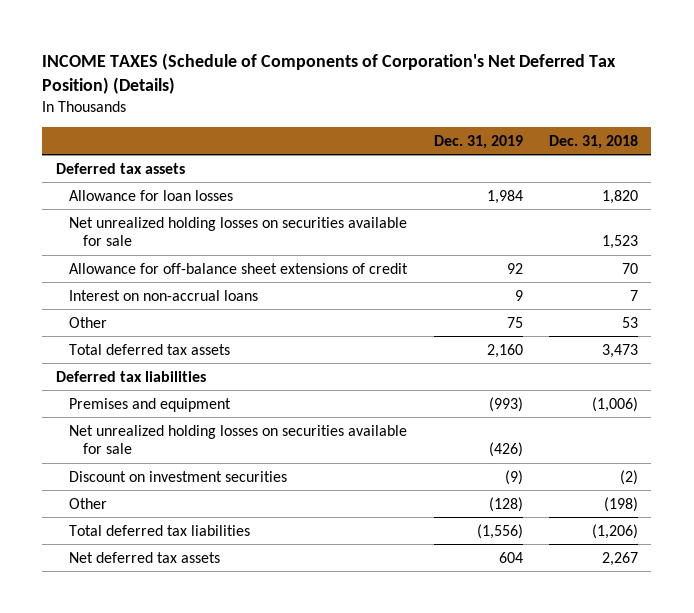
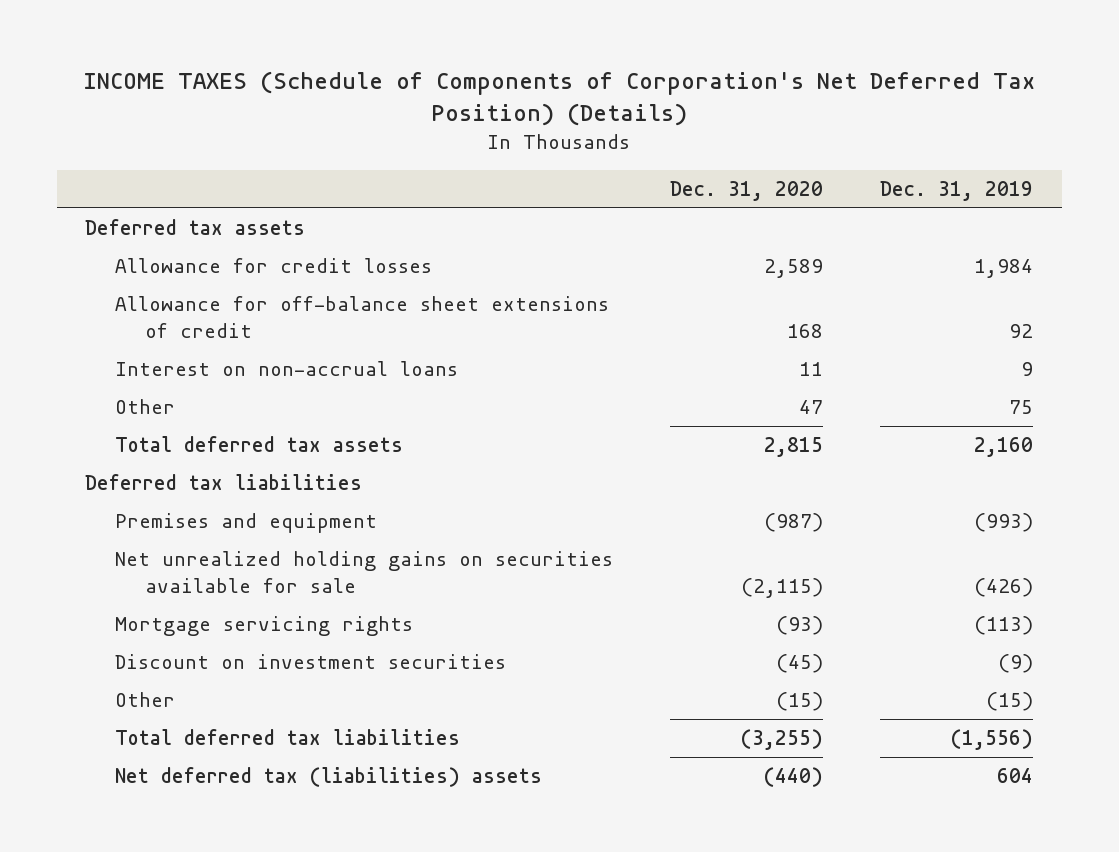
[548,134,638,149] Dec. 31, 2018 -> none
none -> [670,180,824,201] Dec. 31, 2020
[69,216,408,246] Net unrealized holding losses on securities available for sale -> none
[69,189,234,201] Allowance for loan losses -> [115,258,433,274] Allowance for credit losses
[69,424,408,454] Net unrealized holding losses on securities available for sale -> [115,551,614,593] Net unrealized holding gains on securities available for sale
none -> [115,616,414,637] Mortgage servicing rights
[488,496,523,512] (128) -> [986,692,1034,712] (15)
[69,551,221,563] Net deferred tax assets -> [115,767,543,788] Net deferred tax (liabilities) assets

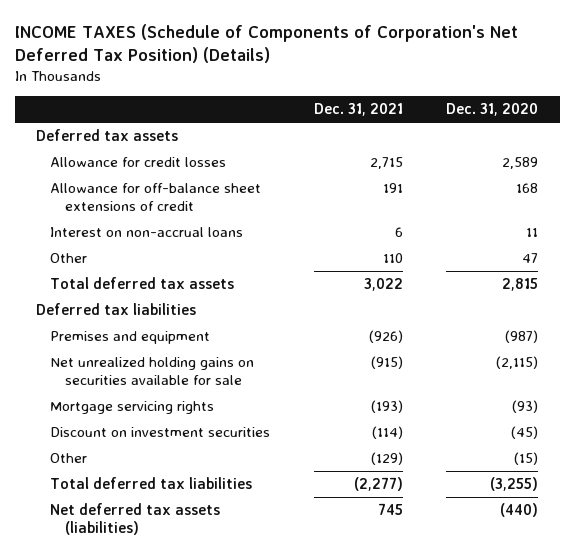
[880,180,1034,201] Dec. 31, 2019 -> none
none -> [313,103,403,117] Dec. 31, 2021
[115,767,543,788] Net deferred tax (liabilities) assets -> [50,502,221,536] Net deferred tax assets (liabilities)

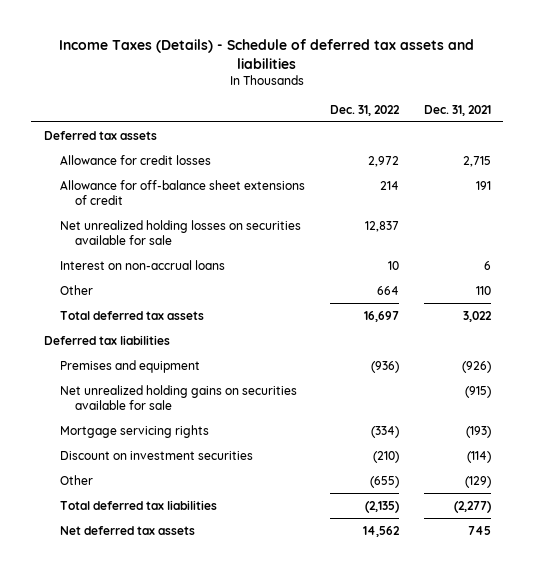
[14,23,518,64] INCOME TAXES (Schedule of Components of Corporation's Net Deferred Tax Position) (Details) -> [59,38,475,69] Income Taxes (Details) - Schedule of deferred tax assets and liabilities
[445,103,538,117] Dec. 31, 2020 -> none
none -> [329,104,400,116] Dec. 31, 2022
none -> [59,219,301,246] Net unrealized holding losses on securities available for sale
[50,502,221,536] Net deferred tax assets (liabilities) -> [59,525,195,535] Net deferred tax assets

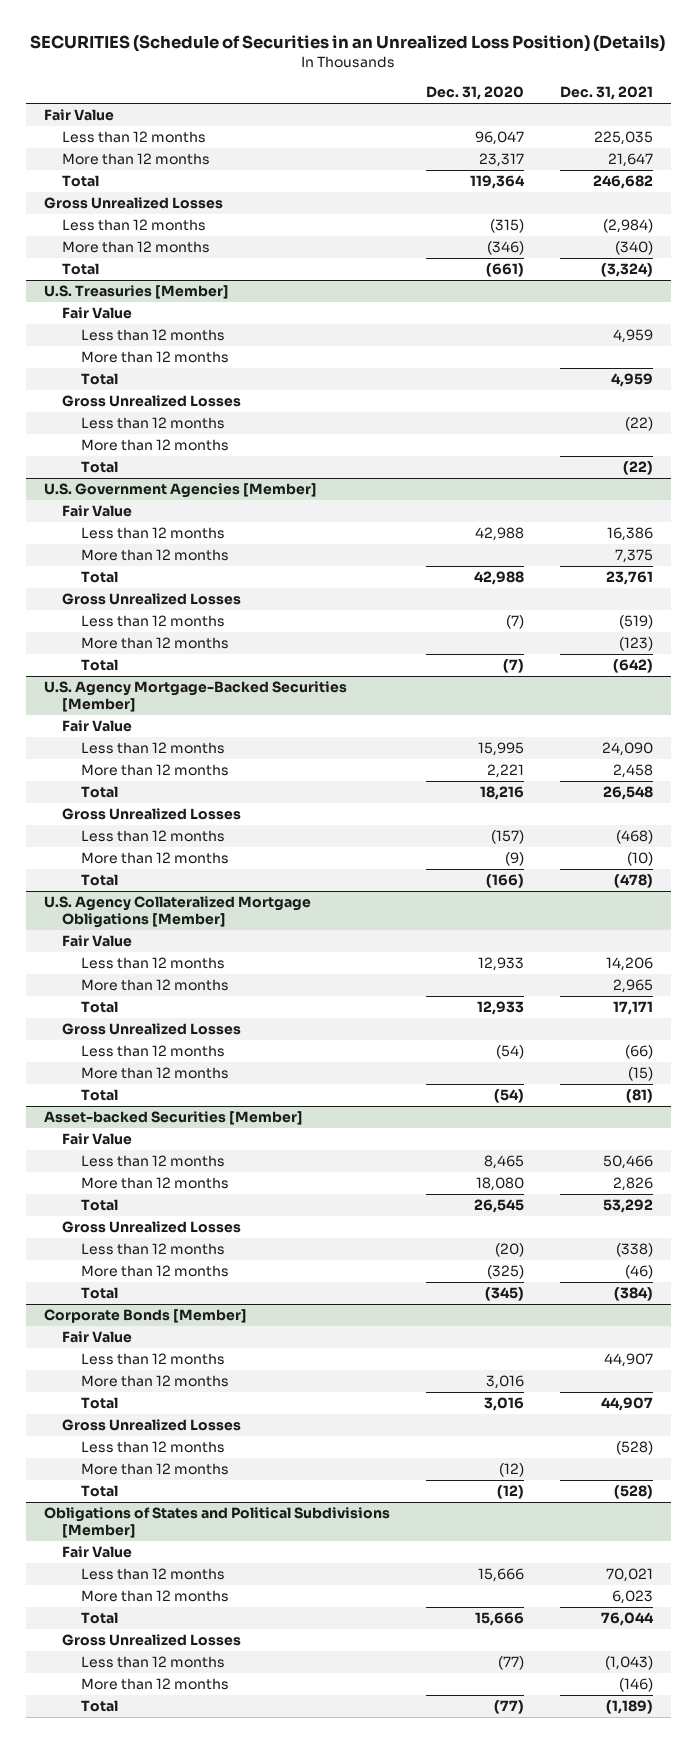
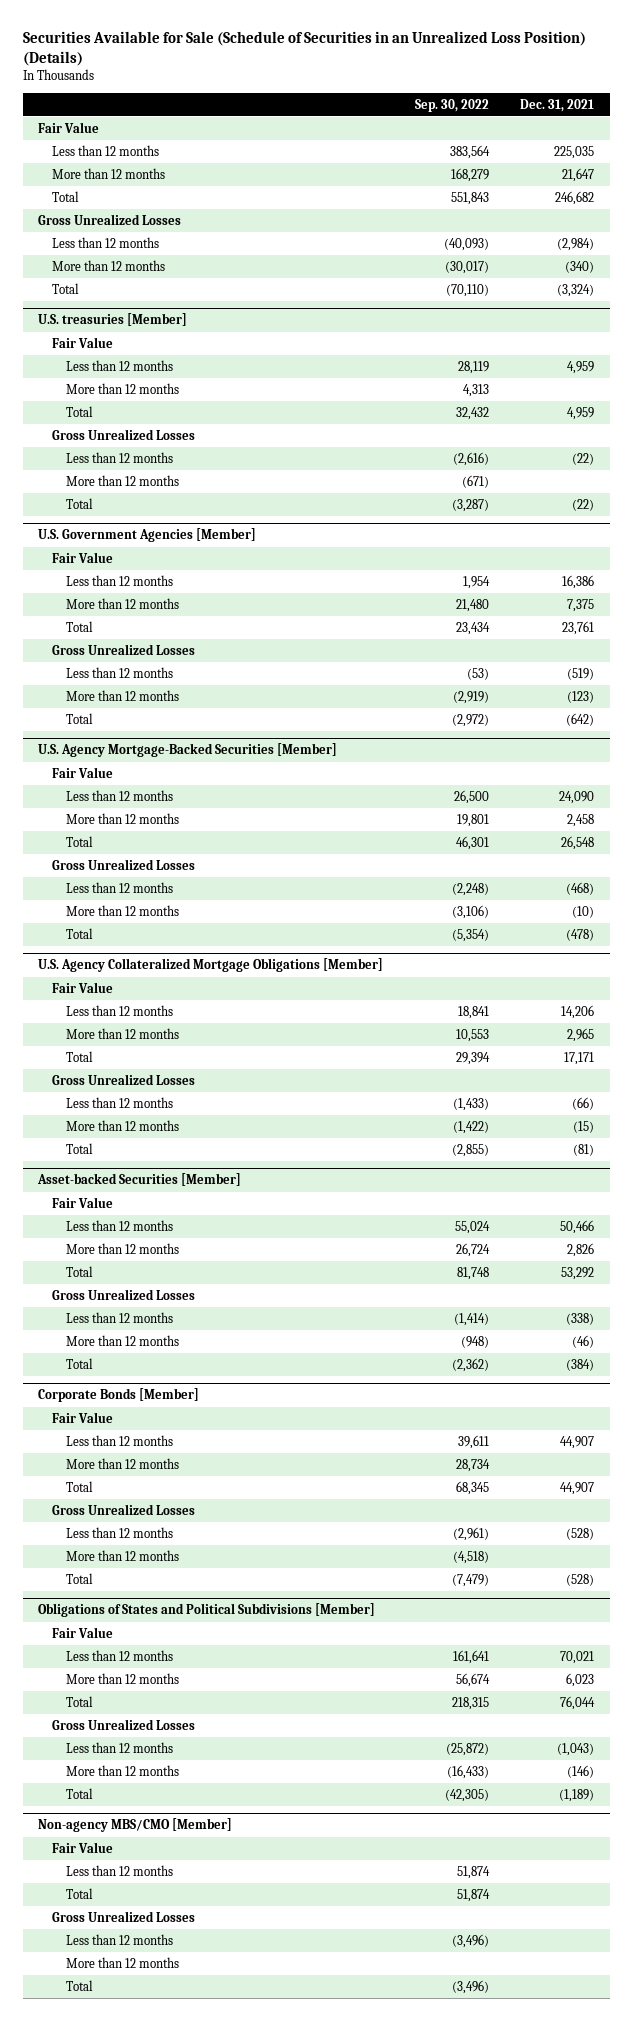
[30,34,666,52] SECURITIES (Schedule of Securities in an Unrealized Loss Position) (Details) -> [22,30,586,66] Securities Available for Sale (Schedule of Securities in an Unrealized Loss Position) (Details)
[425,86,524,101] Dec. 31, 2020 -> none
none -> [414,98,489,112] Sep. 30, 2022
[43,285,229,300] U.S. Treasuries [Member] -> [38,313,188,327] U.S. treasuries [Member]
none -> [38,1818,233,1833] Non-agency MBS/CMO [Member]
none -> [52,1841,114,1853] Fair Value
none -> [65,1864,173,1876] Less than 12 months
none -> [65,1887,93,1899] Total
none -> [52,1910,196,1922] Gross Unrealized Losses
none -> [65,1933,173,1945] Less than 12 months
none -> [65,1956,179,1968] More than 12 months
none -> [65,1979,93,1991] Total

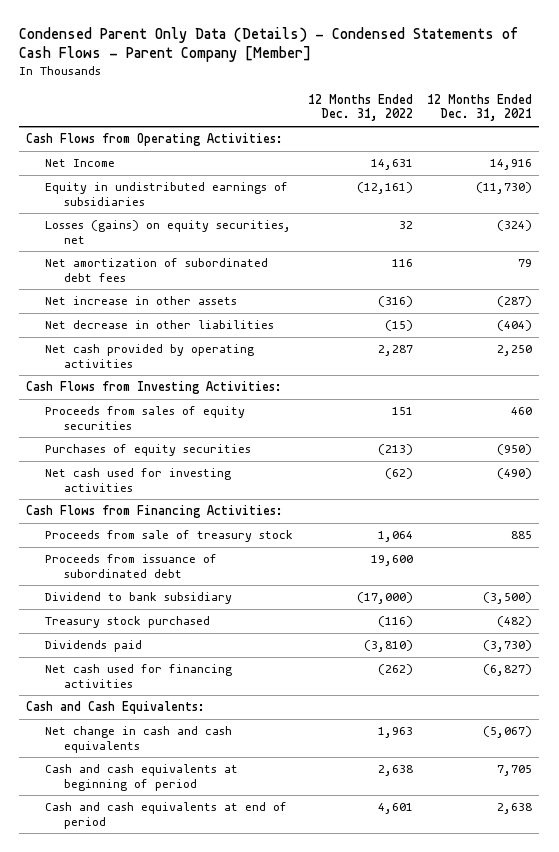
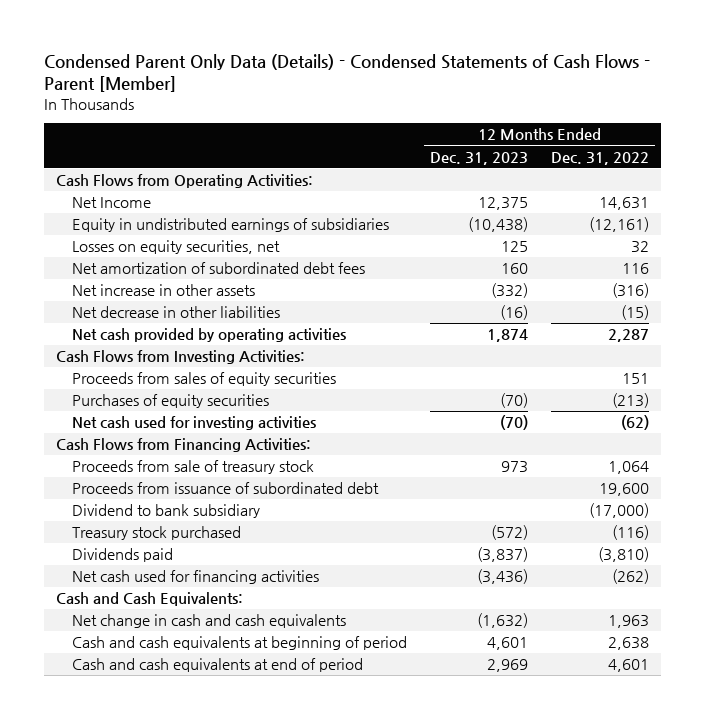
[19,26,519,63] Condensed Parent Only Data (Details) - Condensed Statements of Cash Flows - Parent Company [Member] -> [44,53,651,93] Condensed Parent Only Data (Details) - Condensed Statements of Cash Flows - Parent [Member]
[427,93,533,122] 12 Months Ended Dec. 31, 2021 -> none
none -> [429,151,528,165] Dec. 31, 2023
[45,220,292,244] Losses (gains) on equity securities, net -> [71,240,280,255] Losses on equity securities, net

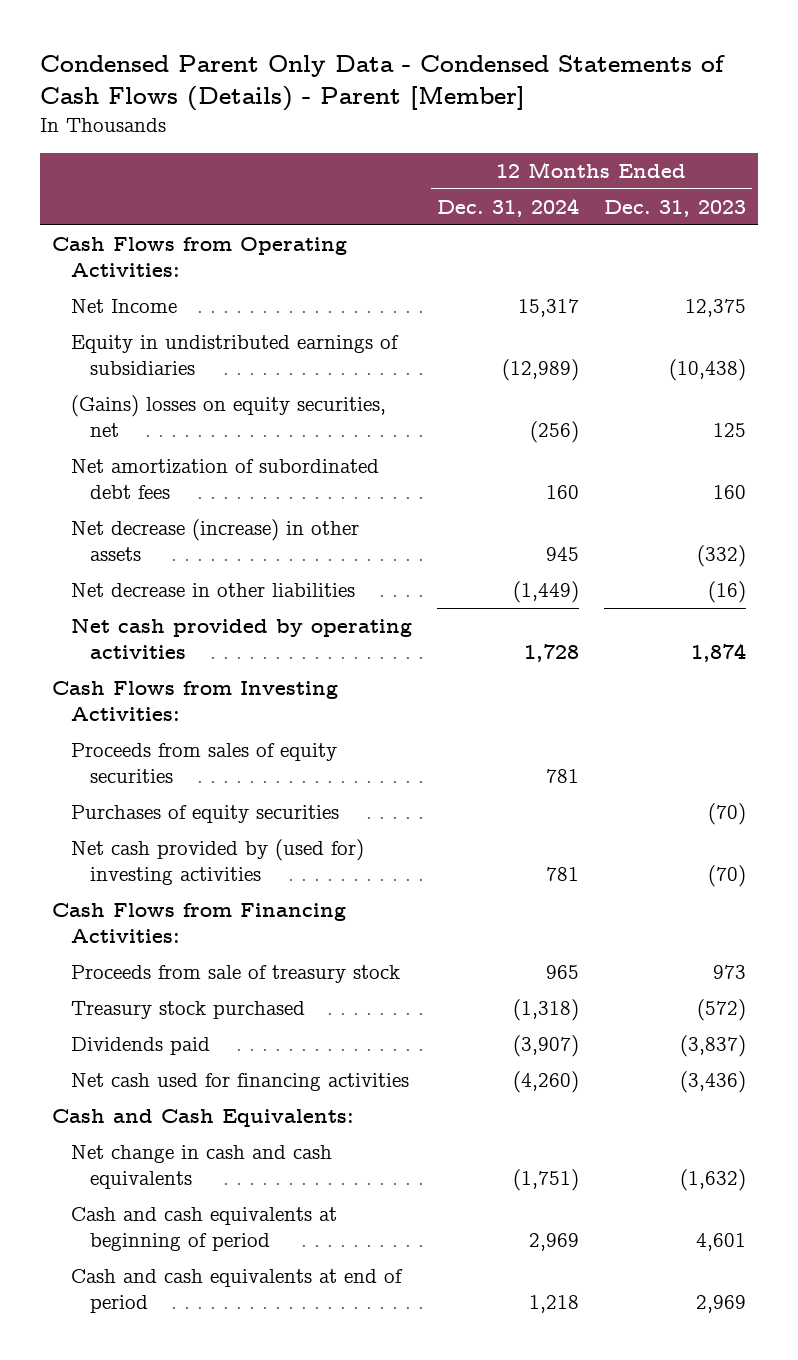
[44,53,651,93] Condensed Parent Only Data (Details) - Condensed Statements of Cash Flows - Parent [Member] -> [39,54,725,112] Condensed Parent Only Data - Condensed Statements of Cash Flows (Details) - Parent [Member]
[551,151,650,165] Dec. 31, 2022 -> none
none -> [436,197,579,217] Dec. 31, 2024
[71,240,280,255] Losses on equity securities, net -> [71,395,387,438] (Gains) losses on equity securities, net
[71,284,255,297] Net increase in other assets -> [71,519,360,562] Net decrease (increase) in other assets
[71,416,316,431] Net cash used for investing activities -> [71,839,365,886] Net cash provided by (used for) investing activities
[71,482,379,495] Proceeds from issuance of subordinated debt -> none
[71,504,260,519] Dividend to bank subsidiary -> none

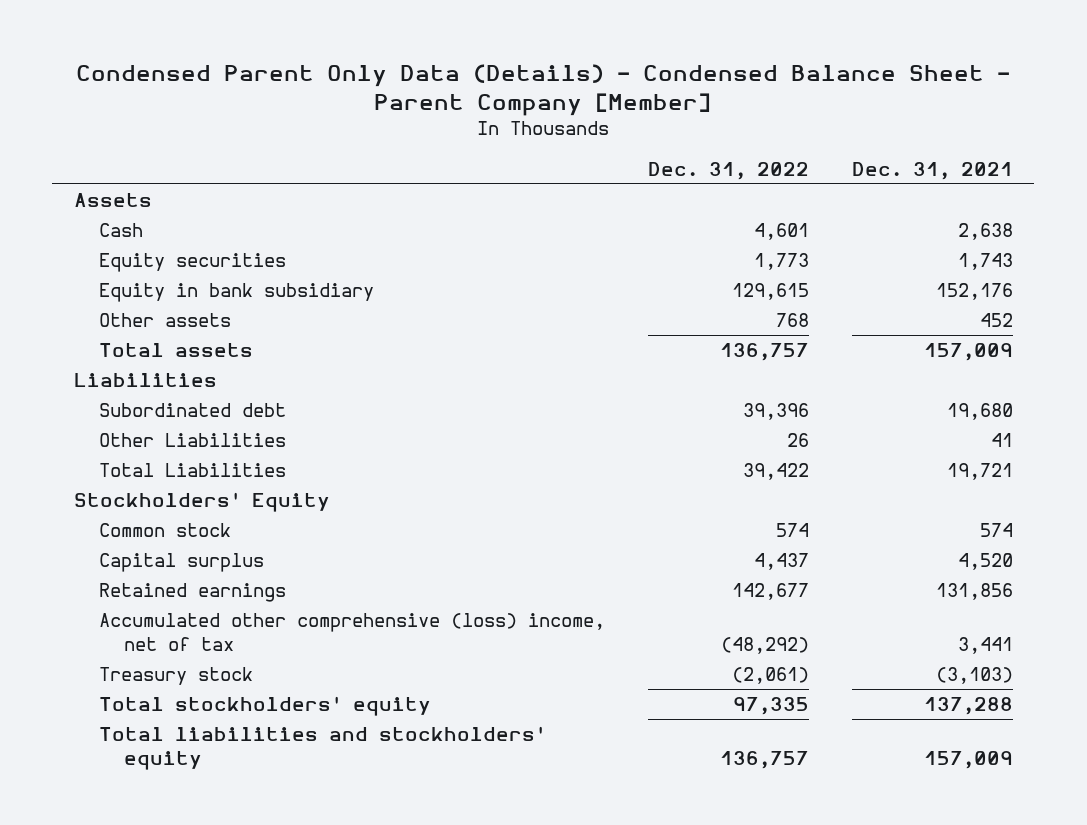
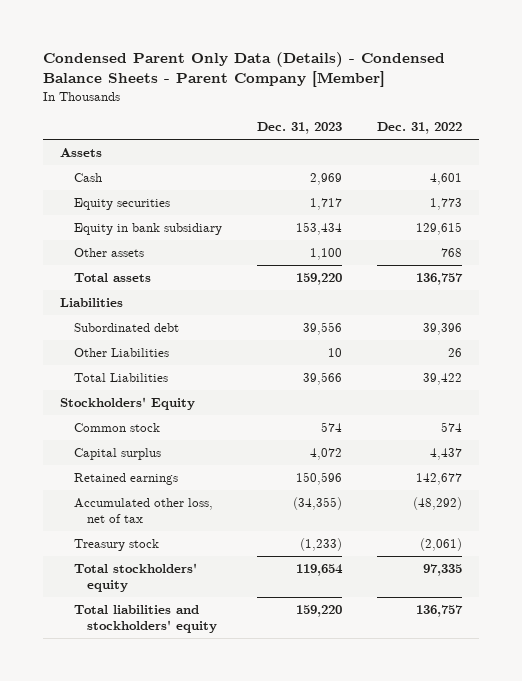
[76,64,1011,116] Condensed Parent Only Data (Details) - Condensed Balance Sheet - Parent Company [Member] -> [42,51,445,88] Condensed Parent Only Data (Details) - Condensed Balance Sheets - Parent Company [Member]
[851,161,1013,180] Dec. 31, 2021 -> none
none -> [256,122,342,135] Dec. 31, 2023
[99,613,606,651] Accumulated other comprehensive (loss) income, net of tax -> [73,498,213,523] Accumulated other loss, net of tax

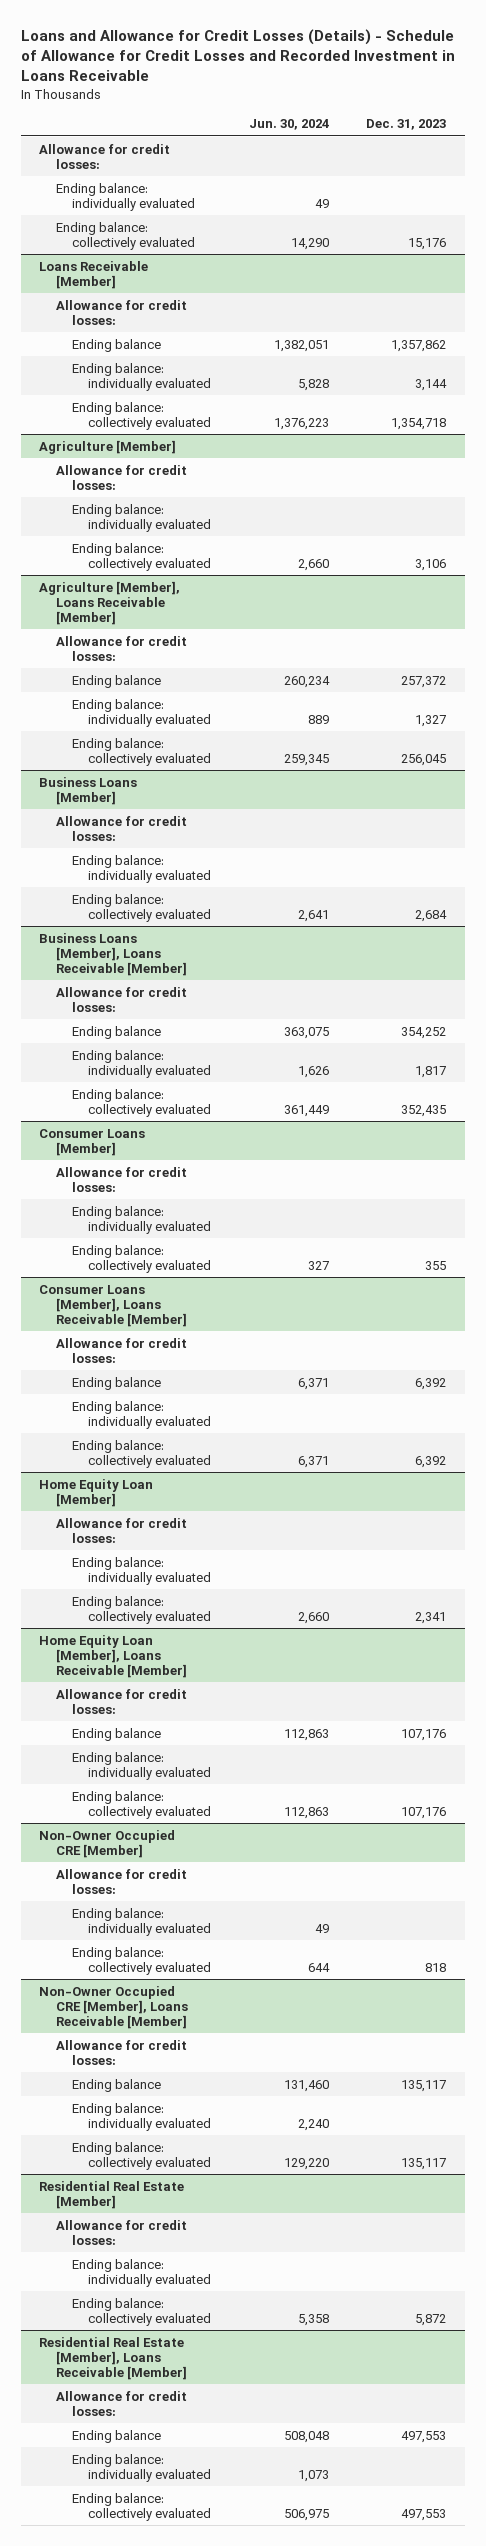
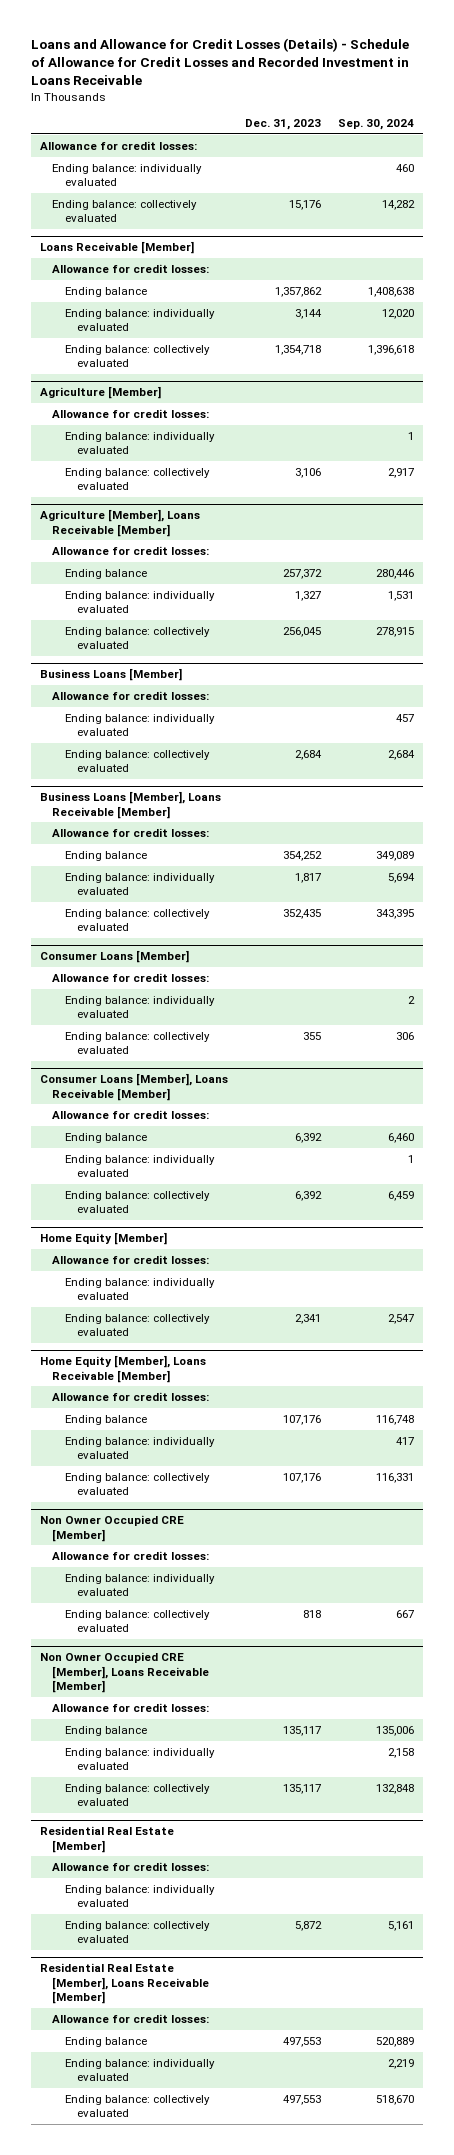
[248,119,329,131] Jun. 30, 2024 -> none
none -> [338,119,415,131] Sep. 30, 2024
[39,1478,154,1507] Home Equity Loan [Member] -> [39,1232,167,1246] Home Equity [Member]
[39,1634,187,1678] Home Equity Loan [Member], Loans Receivable [Member] -> [39,1355,206,1383] Home Equity [Member], Loans Receivable [Member]
[39,1829,176,1858] Non-Owner Occupied CRE [Member] -> [39,1515,184,1542] Non Owner Occupied CRE [Member]
[39,1985,188,2029] Non-Owner Occupied CRE [Member], Loans Receivable [Member] -> [39,1652,210,1694] Non Owner Occupied CRE [Member], Loans Receivable [Member]

